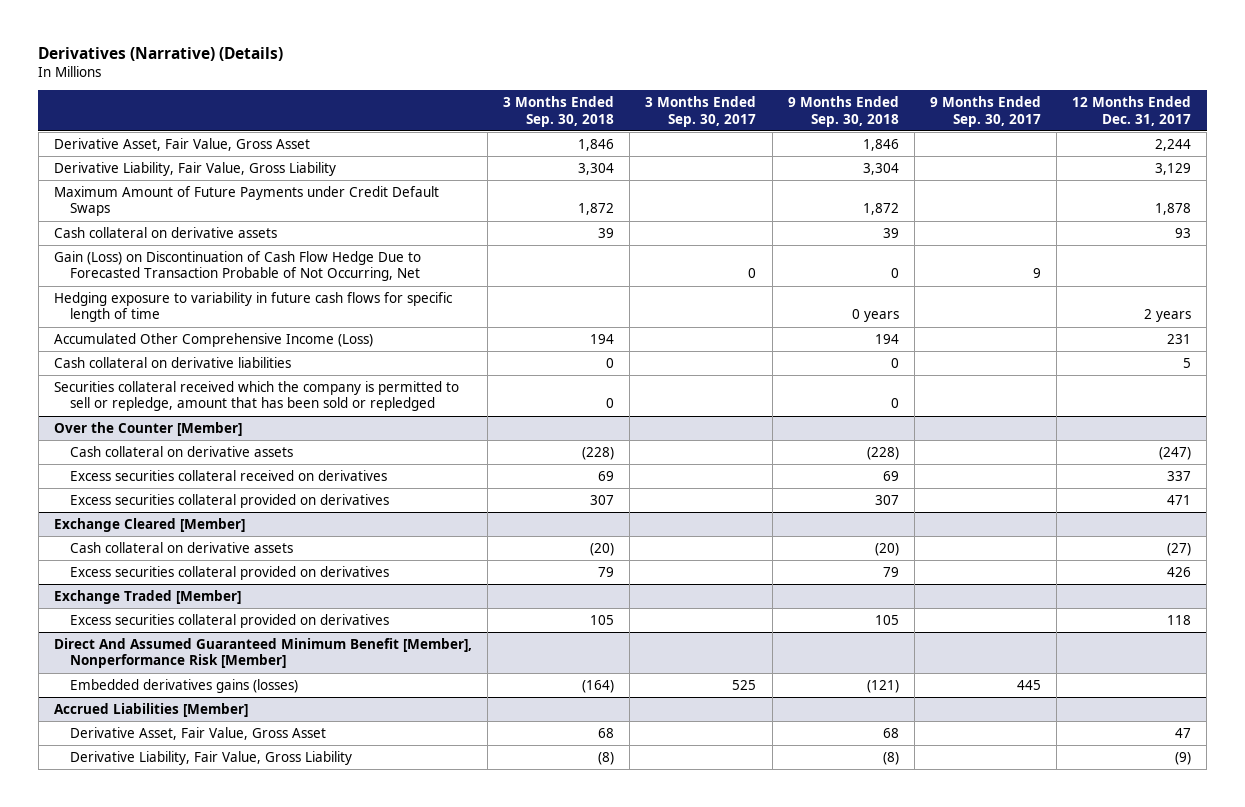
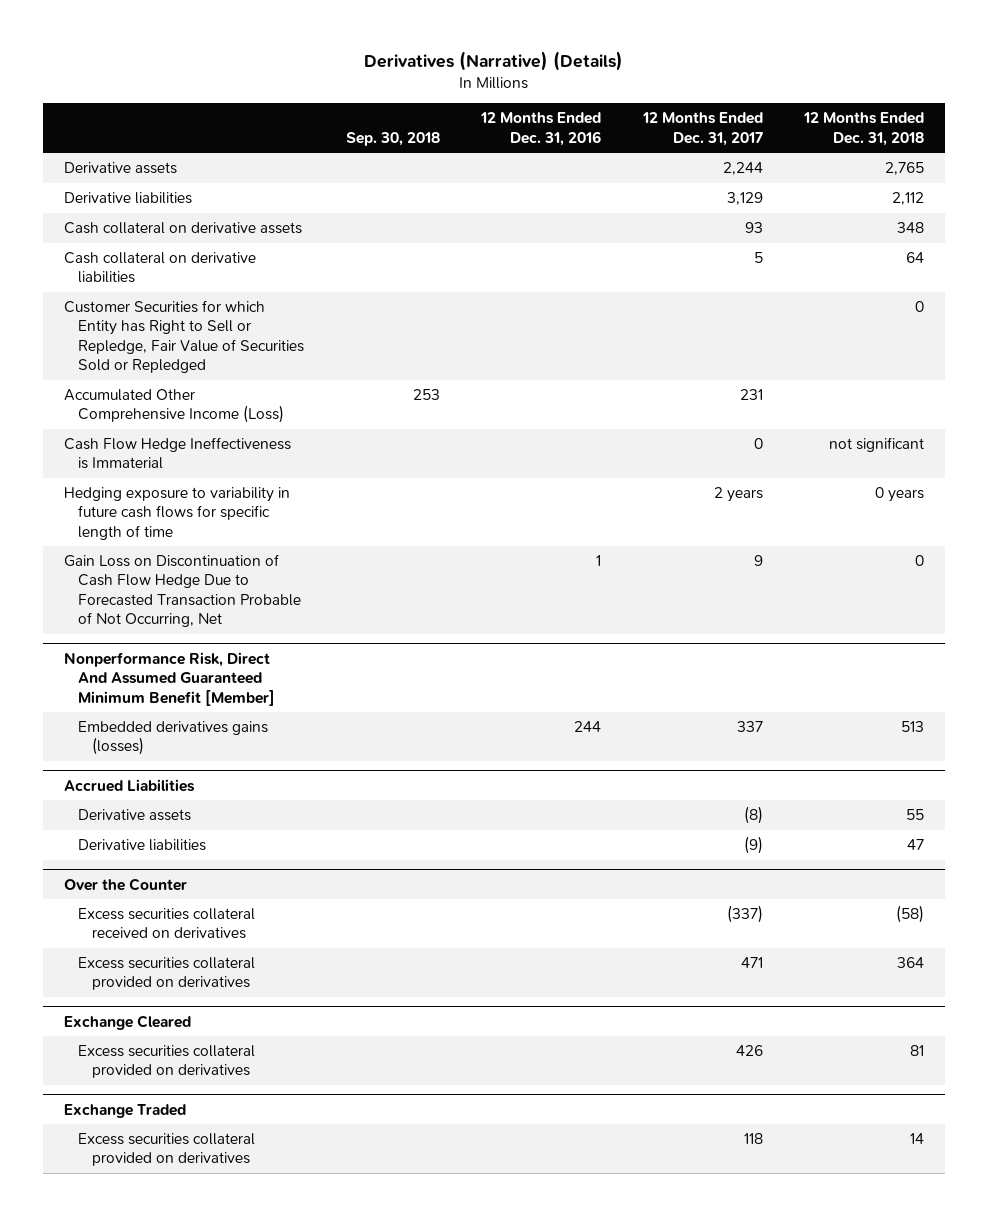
[503,96,615,127] 3 Months Ended Sep. 30, 2018 -> none
[645,96,757,127] 3 Months Ended Sep. 30, 2017 -> none
[787,96,899,127] 9 Months Ended Sep. 30, 2018 -> none
[930,96,1042,127] 9 Months Ended Sep. 30, 2017 -> none
none -> [345,131,440,146] Sep. 30, 2018
none -> [480,112,602,146] 12 Months Ended Dec. 31, 2016
none -> [803,112,925,146] 12 Months Ended Dec. 31, 2018
[53,185,439,217] Maximum Amount of Future Payments under Credit Default Swaps -> none
[53,137,310,151] Derivative Asset, Fair Value, Gross Asset -> [63,162,177,175] Derivative assets
[53,161,336,176] Derivative Liability, Fair Value, Gross Liability -> [63,192,192,205] Derivative liabilities
[53,250,421,282] Gain (Loss) on Discontinuation of Cash Flow Hedge Due to Forecasted Transaction Probable of Not Occurring, Net -> none
[70,445,294,457] Cash collateral on derivative assets -> none
[53,380,459,412] Securities collateral received which the company is permitted to sell or repledge, amount that has been sold or repledged -> [63,300,304,374] Customer Securities for which Entity has Right to Sell or Repledge, Fair Value of Securities Sold or Repledged
[53,332,373,347] Accumulated Other Comprehensive Income (Loss) -> [63,389,284,424] Accumulated Other Comprehensive Income (Loss)
none -> [63,437,291,470] Cash Flow Hedge Ineffectiveness is Immaterial
[53,291,453,323] Hedging exposure to variability in future cash flows for specific length of time -> [63,487,290,540] Hedging exposure to variability in future cash flows for specific length of time
none -> [63,554,301,628] Gain Loss on Discontinuation of Cash Flow Hedge Due to Forecasted Transaction Probable of Not Occurring, Net
none -> [63,651,275,706] Nonperformance Risk, Direct And Assumed Guaranteed Minimum Benefit [Member]
none -> [77,721,268,756] Embedded derivatives gains (losses)
none -> [63,778,195,792] Accrued Liabilities
none -> [77,809,191,822] Derivative assets
none -> [77,839,206,852] Derivative liabilities
[53,421,242,436] Over the Counter [Member] -> [63,877,187,891] Over the Counter
[1167,470,1192,481] 337 -> [726,905,763,924] (337)
[70,541,294,553] Cash collateral on derivative assets -> none
[53,517,245,532] Exchange Cleared [Member] -> [63,1014,191,1030] Exchange Cleared
[53,589,241,604] Exchange Traded [Member] -> [63,1103,186,1118] Exchange Traded
[53,637,472,669] Direct And Assumed Guaranteed Minimum Benefit [Member], Nonperformance Risk [Member] -> none
[70,678,299,693] Embedded derivatives gains (losses) -> none
[53,702,248,717] Accrued Liabilities [Member] -> none
[70,726,327,740] Derivative Asset, Fair Value, Gross Asset -> none
[70,750,353,765] Derivative Liability, Fair Value, Gross Liability -> none

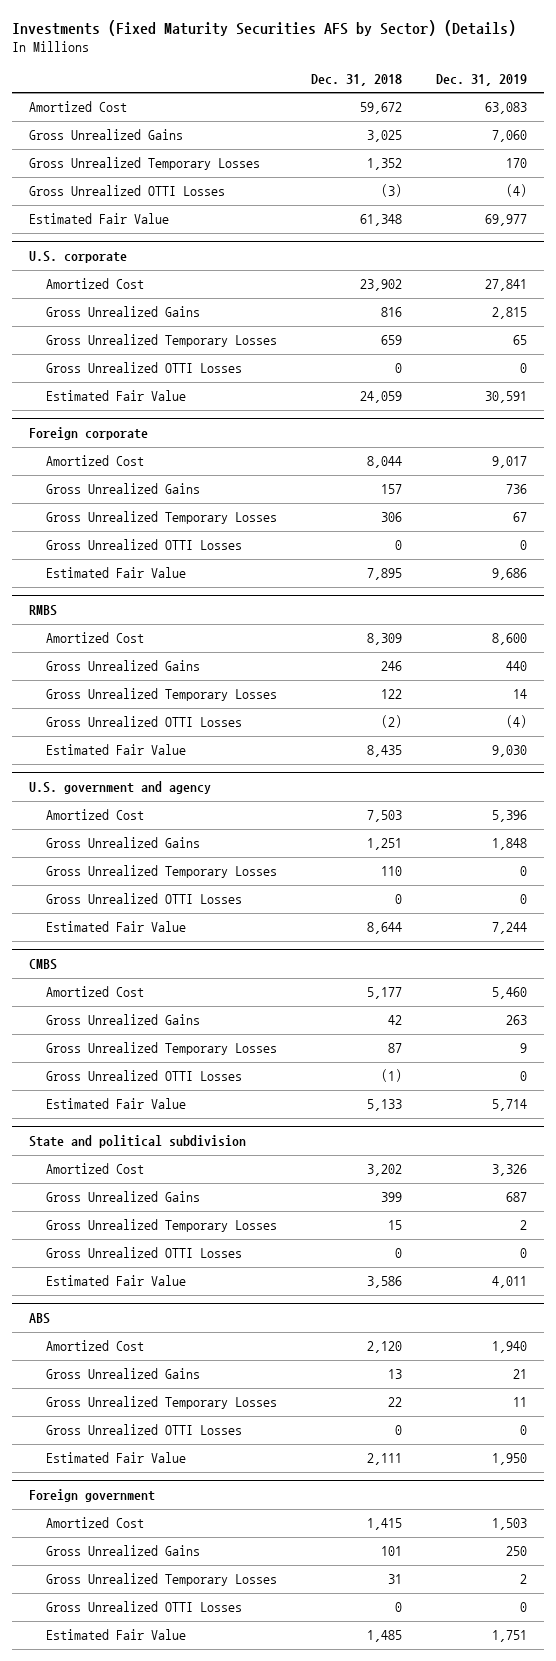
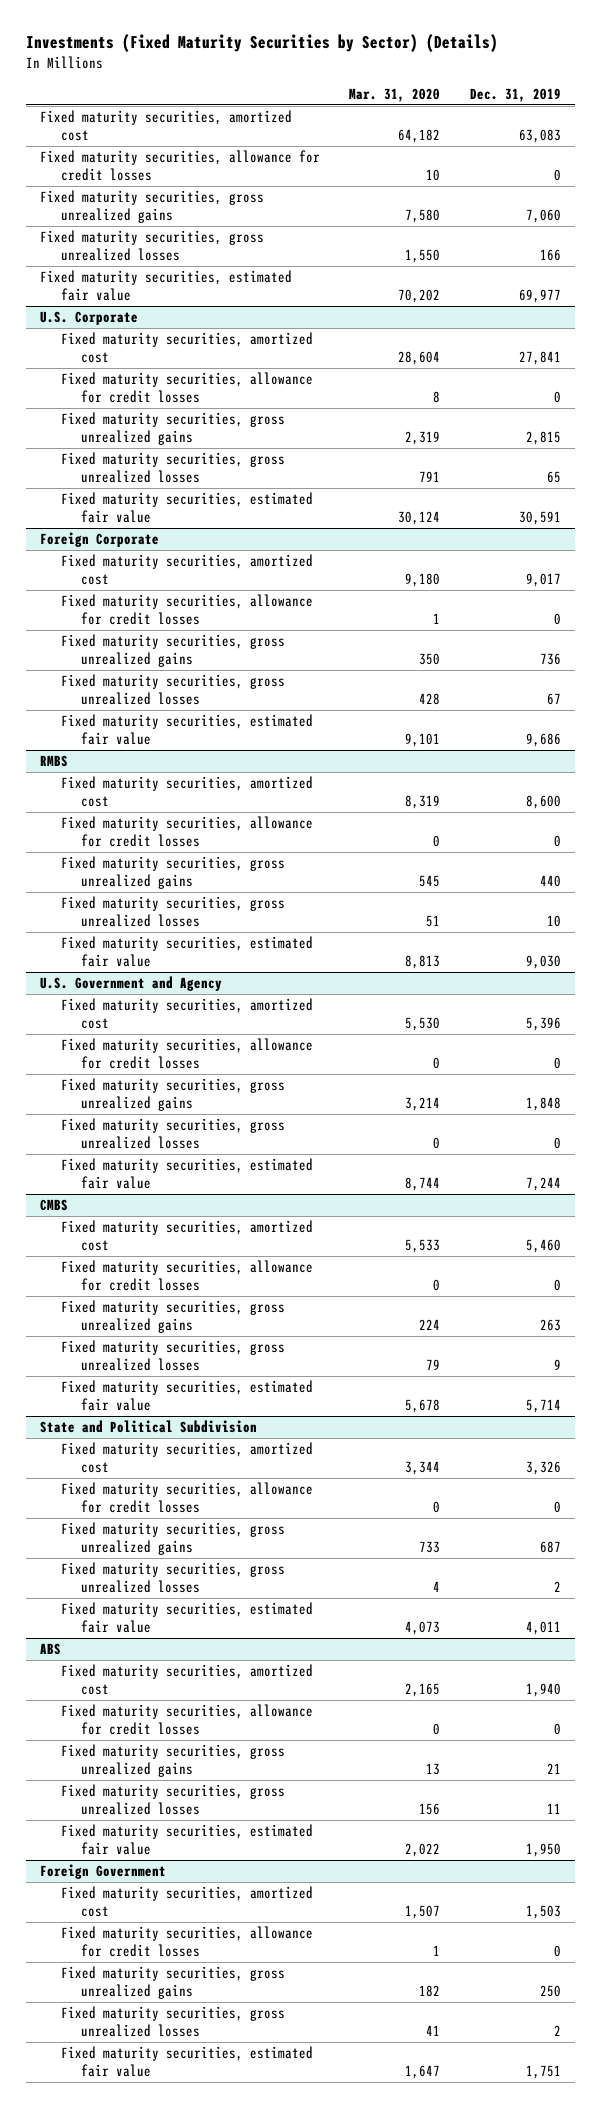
[11,19,516,36] Investments (Fixed Maturity Securities AFS by Sector) (Details) -> [25,34,498,53] Investments (Fixed Maturity Securities by Sector) (Details)
[311,73,403,86] Dec. 31, 2018 -> none
none -> [349,87,441,102] Mar. 31, 2020
[28,157,260,171] Gross Unrealized Temporary Losses -> none
[28,185,225,197] Gross Unrealized OTTI Losses -> none
[46,334,278,348] Gross Unrealized Temporary Losses -> none
[46,362,243,374] Gross Unrealized OTTI Losses -> none
[46,511,278,525] Gross Unrealized Temporary Losses -> none
[46,539,243,551] Gross Unrealized OTTI Losses -> none
[28,101,127,113] Amortized Cost -> [40,110,293,141] Fixed maturity securities, amortized cost
none -> [40,150,321,181] Fixed maturity securities, allowance for credit losses
[28,129,183,141] Gross Unrealized Gains -> [40,190,265,223] Fixed maturity securities, gross unrealized gains
none -> [40,230,265,261] Fixed maturity securities, gross unrealized losses
[28,213,169,225] Estimated Fair Value -> [40,270,293,301] Fixed maturity securities, estimated fair value
[28,250,127,263] U.S. corporate -> [40,311,139,326] U.S. Corporate
[46,278,145,290] Amortized Cost -> [60,332,313,363] Fixed maturity securities, amortized cost
none -> [60,372,313,403] Fixed maturity securities, allowance for credit losses
[46,306,201,318] Gross Unrealized Gains -> [60,412,285,445] Fixed maturity securities, gross unrealized gains
none -> [60,452,285,483] Fixed maturity securities, gross unrealized losses
[46,390,187,402] Estimated Fair Value -> [60,492,313,523] Fixed maturity securities, estimated fair value
[28,426,148,440] Foreign corporate -> [40,532,160,548] Foreign Corporate
[46,455,145,467] Amortized Cost -> [60,554,313,585] Fixed maturity securities, amortized cost
none -> [60,594,313,625] Fixed maturity securities, allowance for credit losses
[46,483,201,495] Gross Unrealized Gains -> [60,634,285,667] Fixed maturity securities, gross unrealized gains
none -> [60,674,285,705] Fixed maturity securities, gross unrealized losses
[46,567,187,579] Estimated Fair Value -> [60,714,313,745] Fixed maturity securities, estimated fair value
[46,688,278,702] Gross Unrealized Temporary Losses -> none
[46,716,243,728] Gross Unrealized OTTI Losses -> none
[46,865,278,879] Gross Unrealized Temporary Losses -> none
[46,893,243,905] Gross Unrealized OTTI Losses -> none
[46,632,145,644] Amortized Cost -> [60,776,313,807] Fixed maturity securities, amortized cost
none -> [60,816,313,847] Fixed maturity securities, allowance for credit losses
[46,660,201,672] Gross Unrealized Gains -> [60,856,285,889] Fixed maturity securities, gross unrealized gains
none -> [60,896,285,927] Fixed maturity securities, gross unrealized losses
[46,744,187,756] Estimated Fair Value -> [60,936,313,967] Fixed maturity securities, estimated fair value
[28,780,211,794] U.S. government and agency -> [40,976,223,992] U.S. Government and Agency
[46,809,145,821] Amortized Cost -> [60,998,313,1029] Fixed maturity securities, amortized cost
none -> [60,1038,313,1069] Fixed maturity securities, allowance for credit losses
[46,837,201,849] Gross Unrealized Gains -> [60,1078,285,1111] Fixed maturity securities, gross unrealized gains
none -> [60,1118,285,1149] Fixed maturity securities, gross unrealized losses
[46,921,187,933] Estimated Fair Value -> [60,1158,313,1189] Fixed maturity securities, estimated fair value
[46,1042,278,1056] Gross Unrealized Temporary Losses -> none
[46,1070,243,1082] Gross Unrealized OTTI Losses -> none
[46,1219,278,1233] Gross Unrealized Temporary Losses -> none
[46,1247,243,1259] Gross Unrealized OTTI Losses -> none
[46,986,145,998] Amortized Cost -> [60,1220,313,1251] Fixed maturity securities, amortized cost
none -> [60,1260,313,1291] Fixed maturity securities, allowance for credit losses
[46,1014,201,1026] Gross Unrealized Gains -> [60,1300,285,1333] Fixed maturity securities, gross unrealized gains
none -> [60,1340,285,1371] Fixed maturity securities, gross unrealized losses
[46,1098,187,1110] Estimated Fair Value -> [60,1380,313,1411] Fixed maturity securities, estimated fair value
[28,1134,246,1148] State and political subdivision -> [40,1420,258,1434] State and Political Subdivision
[46,1163,145,1175] Amortized Cost -> [60,1442,313,1473] Fixed maturity securities, amortized cost
none -> [60,1482,313,1513] Fixed maturity securities, allowance for credit losses
[46,1191,201,1203] Gross Unrealized Gains -> [60,1522,285,1555] Fixed maturity securities, gross unrealized gains
none -> [60,1562,285,1593] Fixed maturity securities, gross unrealized losses
[46,1275,187,1287] Estimated Fair Value -> [60,1602,313,1633] Fixed maturity securities, estimated fair value
[46,1396,278,1410] Gross Unrealized Temporary Losses -> none
[46,1424,243,1436] Gross Unrealized OTTI Losses -> none
[46,1573,278,1587] Gross Unrealized Temporary Losses -> none
[46,1601,243,1613] Gross Unrealized OTTI Losses -> none
[46,1340,145,1352] Amortized Cost -> [60,1664,313,1695] Fixed maturity securities, amortized cost
none -> [60,1704,313,1735] Fixed maturity securities, allowance for credit losses
[46,1368,201,1380] Gross Unrealized Gains -> [60,1744,285,1777] Fixed maturity securities, gross unrealized gains
none -> [60,1784,285,1815] Fixed maturity securities, gross unrealized losses
[46,1452,187,1464] Estimated Fair Value -> [60,1824,313,1855] Fixed maturity securities, estimated fair value
[28,1488,155,1502] Foreign government -> [40,1864,167,1880] Foreign Government
[46,1517,145,1529] Amortized Cost -> [60,1886,313,1917] Fixed maturity securities, amortized cost
none -> [60,1926,313,1957] Fixed maturity securities, allowance for credit losses
[46,1545,201,1557] Gross Unrealized Gains -> [60,1966,285,1999] Fixed maturity securities, gross unrealized gains
none -> [60,2006,285,2037] Fixed maturity securities, gross unrealized losses
[46,1629,187,1641] Estimated Fair Value -> [60,2046,313,2077] Fixed maturity securities, estimated fair value

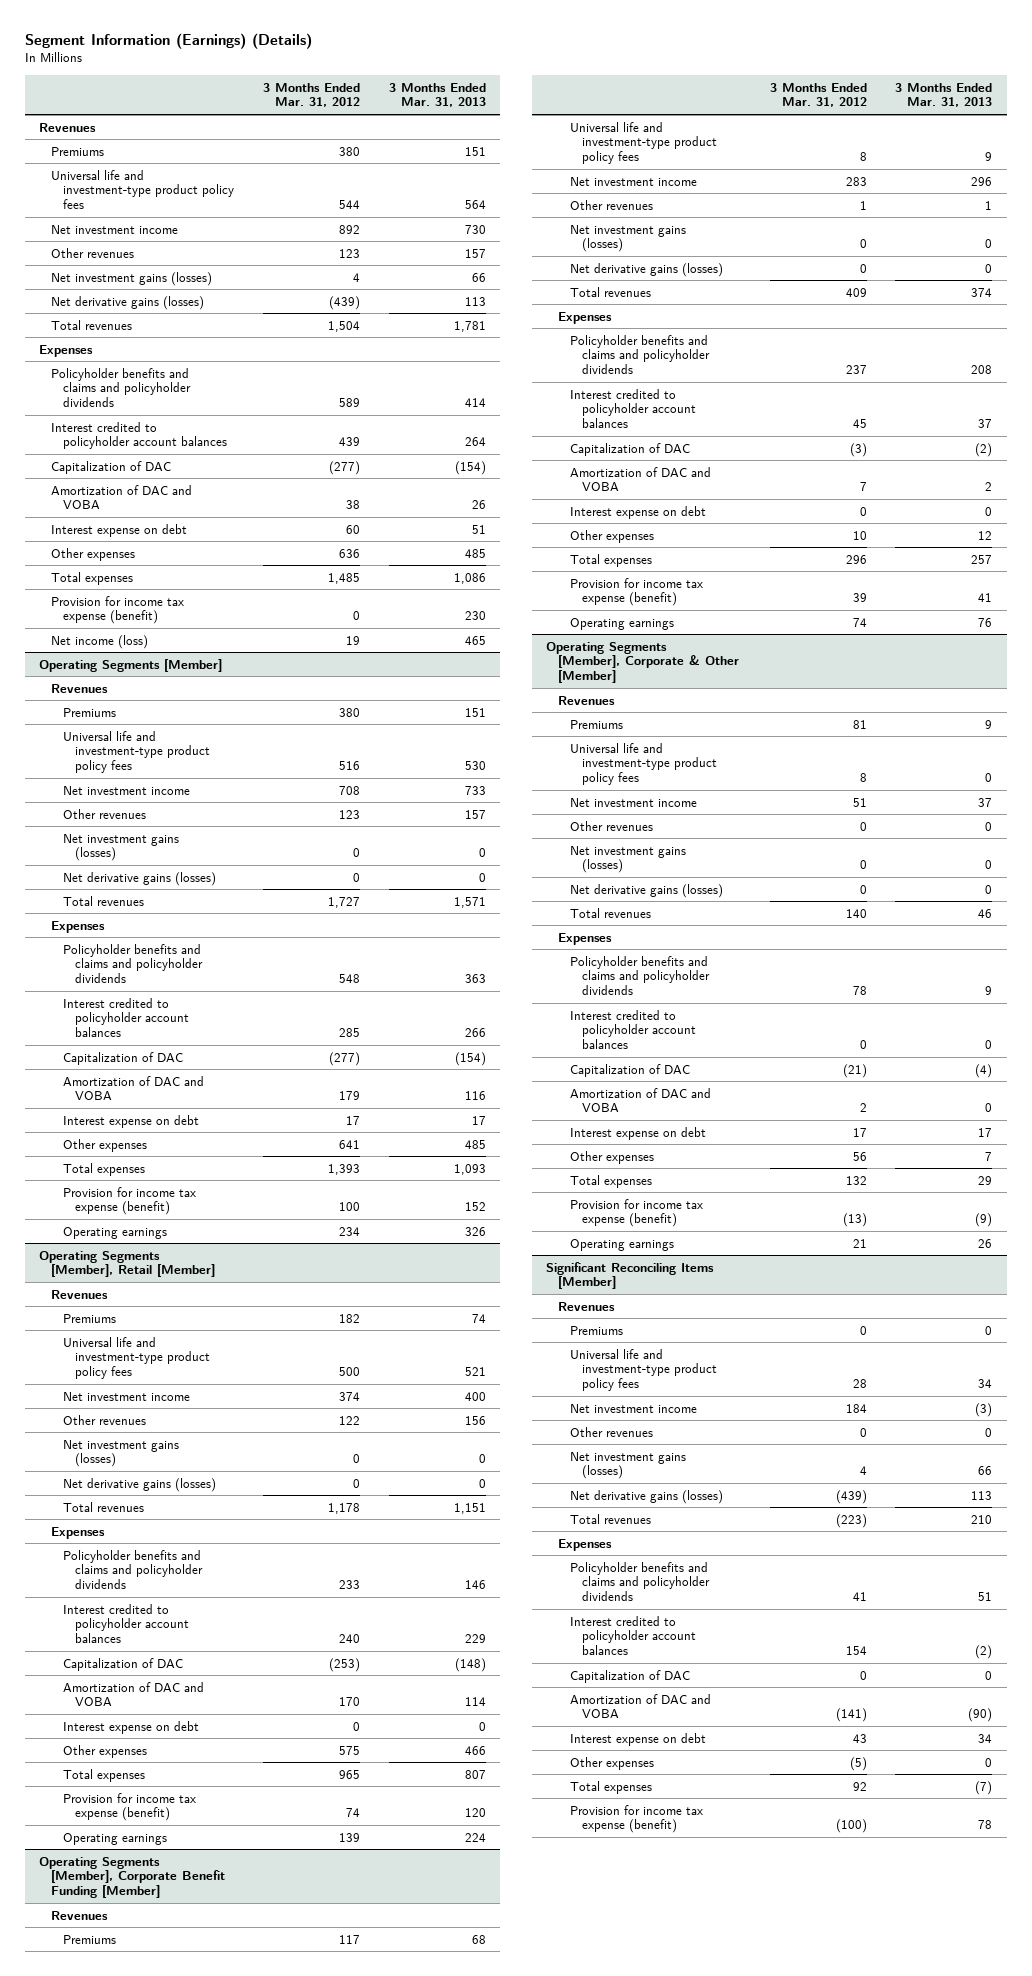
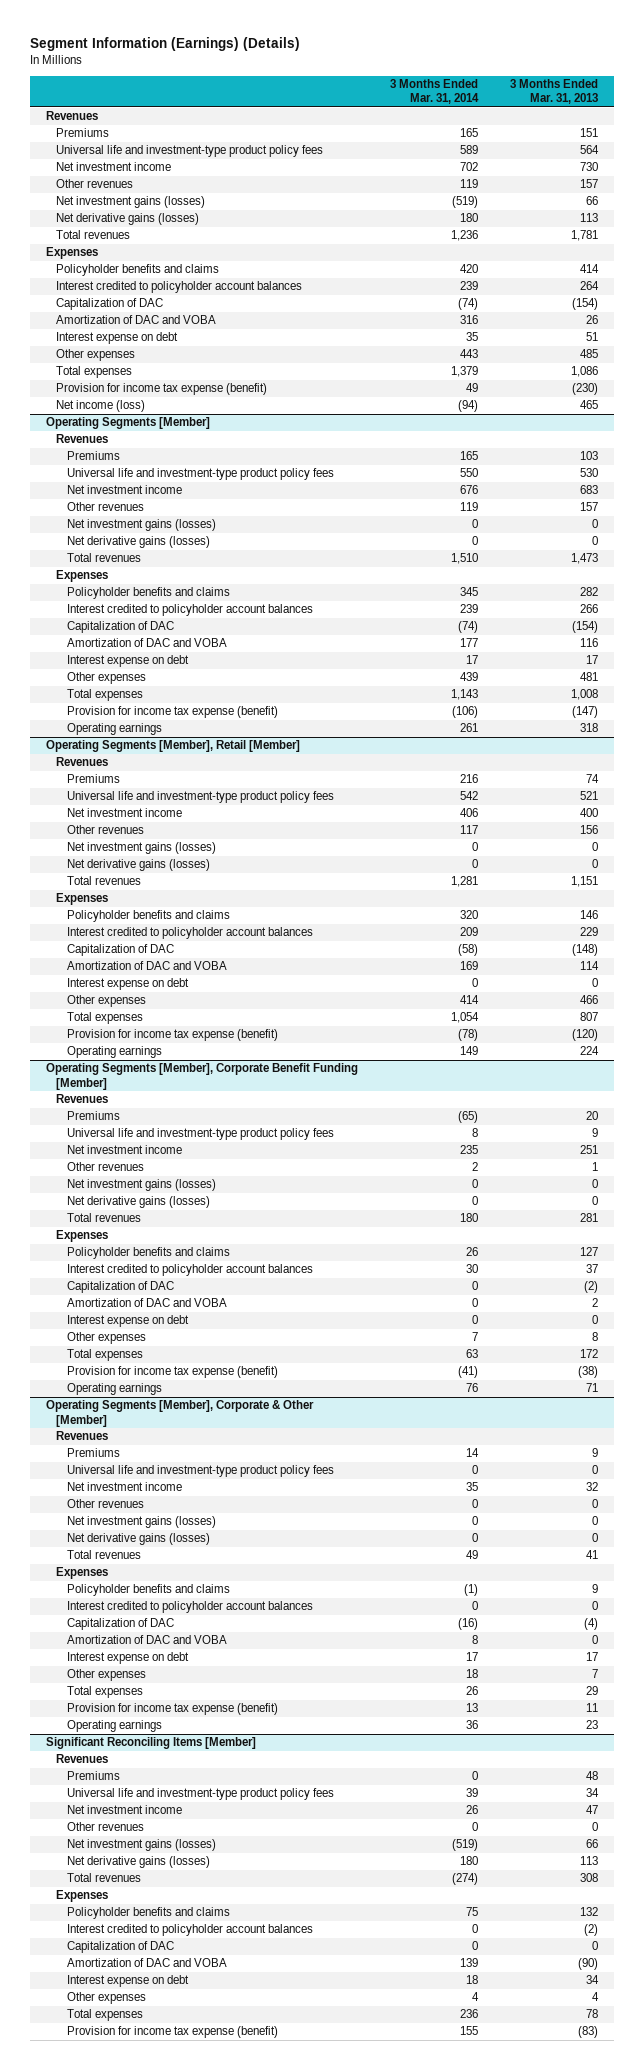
[262,82,360,108] 3 Months Ended Mar. 31, 2012 -> none
none -> [390,79,480,105] 3 Months Ended Mar. 31, 2014
[51,367,192,408] Policyholder benefits and claims and policyholder dividends -> [56,264,220,277] Policyholder benefits and claims
[464,611,486,621] 230 -> [572,383,599,396] (230)
[464,707,486,717] 151 -> [580,451,599,461] 103
[464,785,486,795] 733 -> [580,485,599,495] 683
[453,896,486,908] 1,571 -> [571,553,599,565] 1,473
[63,943,204,984] Policyholder benefits and claims and policyholder dividends -> [66,587,230,600] Policyholder benefits and claims
[464,974,486,984] 363 -> [580,587,599,597] 282
[464,1139,486,1149] 485 -> [580,672,599,682] 481
[453,1163,486,1175] 1,093 -> [571,689,599,701] 1,008
[464,1202,486,1212] 152 -> [572,706,599,719] (147)
[464,1226,486,1236] 326 -> [580,723,599,733] 318
[63,1549,204,1590] Policyholder benefits and claims and policyholder dividends -> [66,910,230,923] Policyholder benefits and claims
[464,1808,486,1818] 120 -> [572,1029,599,1042] (120)
[471,1934,486,1944] 68 -> [586,1111,599,1121] 20
[971,176,993,186] 296 -> [580,1145,599,1155] 251
[971,287,993,297] 374 -> [580,1213,599,1223] 281
[570,334,711,375] Policyholder benefits and claims and policyholder dividends -> [66,1247,230,1260] Policyholder benefits and claims
[971,365,993,375] 208 -> [580,1247,599,1257] 127
[978,530,993,540] 12 -> [592,1332,599,1342] 8
[971,554,993,564] 257 -> [580,1349,599,1359] 172
[978,593,993,603] 41 -> [578,1366,599,1379] (38)
[978,617,993,627] 76 -> [586,1383,599,1393] 71
[978,797,993,807] 37 -> [586,1482,599,1492] 32
[978,908,993,918] 46 -> [586,1550,599,1560] 41
[570,955,711,996] Policyholder benefits and claims and policyholder dividends -> [66,1584,230,1597] Policyholder benefits and claims
[975,1213,993,1228] (9) -> [586,1703,599,1713] 11
[978,1238,993,1248] 26 -> [586,1720,599,1730] 23
[985,1325,993,1335] 0 -> [586,1771,599,1781] 48
[975,1402,993,1417] (3) -> [586,1805,599,1815] 47
[971,1514,993,1524] 210 -> [580,1873,599,1883] 308
[570,1561,711,1602] Policyholder benefits and claims and policyholder dividends -> [66,1907,230,1920] Policyholder benefits and claims
[978,1592,993,1602] 51 -> [580,1907,599,1917] 132
[985,1757,993,1767] 0 -> [592,1992,600,2002] 4
[975,1780,993,1795] (7) -> [586,2009,599,2019] 78
[978,1820,993,1830] 78 -> [578,2026,599,2039] (83)

